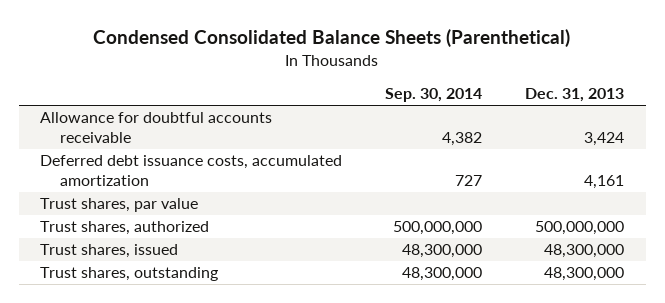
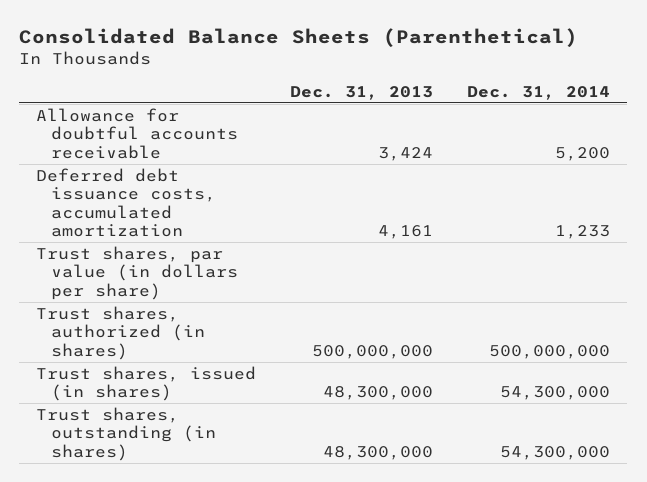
[93,28,571,47] Condensed Consolidated Balance Sheets (Parenthetical) -> [19,28,579,48] Consolidated Balance Sheets (Parenthetical)
[385,88,483,103] Sep. 30, 2014 -> none
none -> [467,85,611,100] Dec. 31, 2014
[40,198,199,213] Trust shares, par value -> [36,245,238,300] Trust shares, par value (in dollars per share)
[40,221,210,236] Trust shares, authorized -> [36,305,205,360] Trust shares, authorized (in shares)
[40,244,179,259] Trust shares, issued -> [36,365,257,402] Trust shares, issued (in shares)
[40,267,219,282] Trust shares, outstanding -> [36,406,216,461] Trust shares, outstanding (in shares)

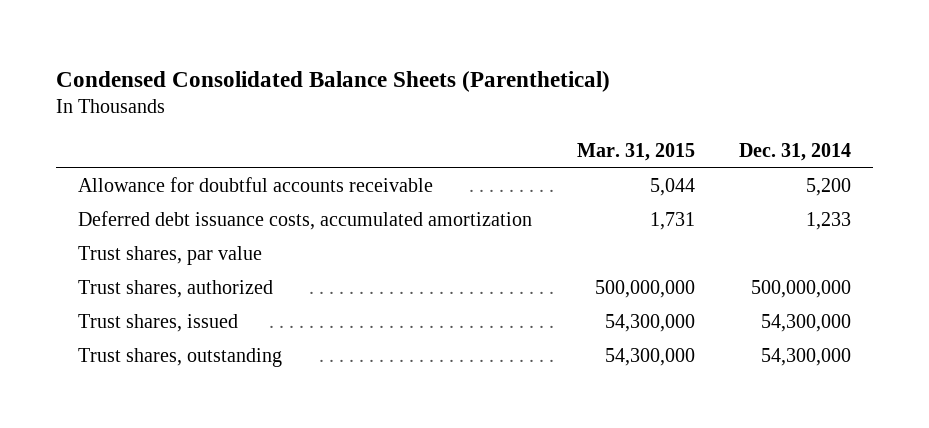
[19,28,579,48] Consolidated Balance Sheets (Parenthetical) -> [55,70,610,92] Condensed Consolidated Balance Sheets (Parenthetical)
[290,85,434,100] Dec. 31, 2013 -> none
none -> [576,142,695,161] Mar. 31, 2015
[36,245,238,300] Trust shares, par value (in dollars per share) -> [78,245,263,265] Trust shares, par value
[36,305,205,360] Trust shares, authorized (in shares) -> [78,279,274,298] Trust shares, authorized
[36,365,257,402] Trust shares, issued (in shares) -> [78,313,239,332] Trust shares, issued
[36,406,216,461] Trust shares, outstanding (in shares) -> [78,347,283,367] Trust shares, outstanding

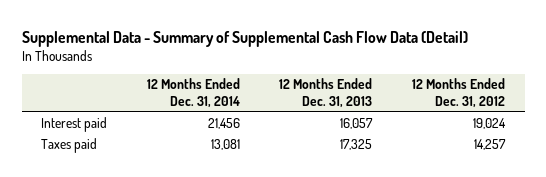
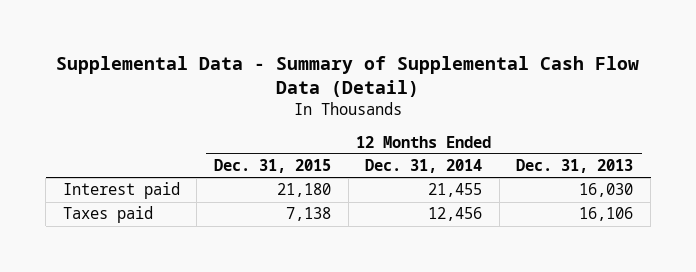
[411,78,505,109] 12 Months Ended Dec. 31, 2012 -> none
none -> [214,159,332,174] Dec. 31, 2015
[207,118,240,130] 21,456 -> [428,183,483,198] 21,455
[340,118,374,130] 16,057 -> [579,183,634,198] 16,030
[210,139,240,151] 13,081 -> [428,207,483,222] 12,456
[340,139,373,151] 17,325 -> [579,207,634,222] 16,106

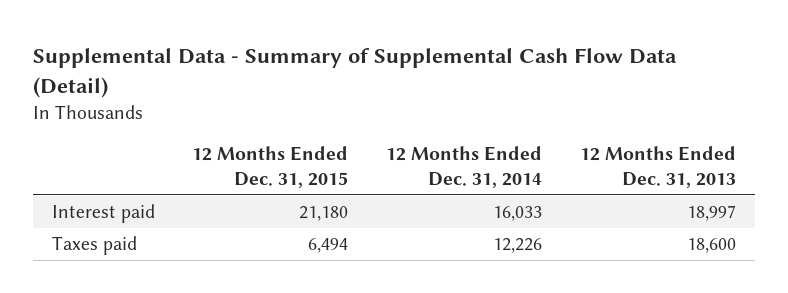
[428,183,483,198] 21,455 -> [493,206,543,222] 16,033
[579,183,634,198] 16,030 -> [687,205,737,222] 18,997
[286,207,332,222] 7,138 -> [308,238,349,254] 6,494
[428,207,483,222] 12,456 -> [493,238,543,254] 12,226
[579,207,634,222] 16,106 -> [687,238,737,254] 18,600

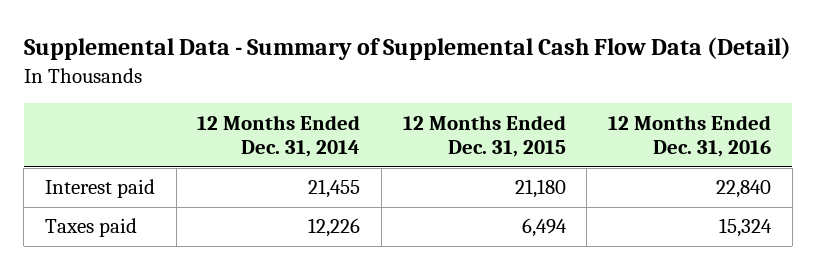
[580,146,737,189] 12 Months Ended Dec. 31, 2013 -> none
none -> [608,114,772,158] 12 Months Ended Dec. 31, 2016
[493,206,543,222] 16,033 -> [308,179,361,199] 21,455

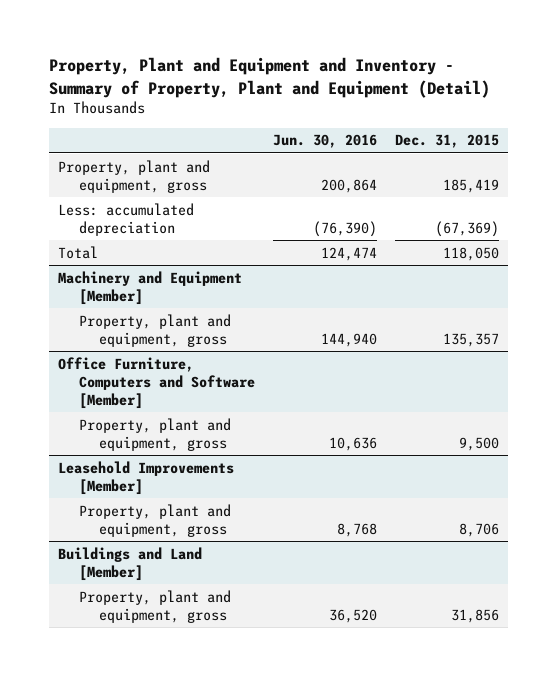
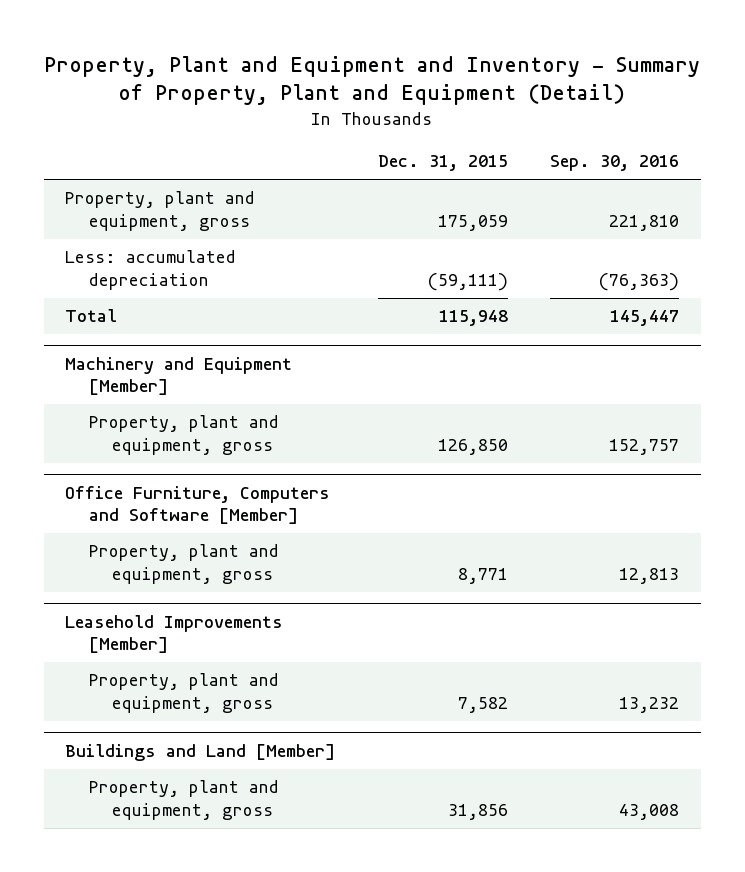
[272,134,377,149] Jun. 30, 2016 -> none
none -> [550,155,680,172] Sep. 30, 2016
[443,178,500,193] 185,419 -> [437,215,508,232] 175,059
[435,220,500,237] (67,369) -> [427,273,508,292] (59,111)
[443,246,500,261] 118,050 -> [438,310,508,327] 115,948
[443,332,500,347] 135,357 -> [437,439,508,456] 126,850
[459,436,500,451] 9,500 -> [457,568,508,585] 8,771
[459,522,500,537] 8,706 -> [457,697,508,714] 7,582

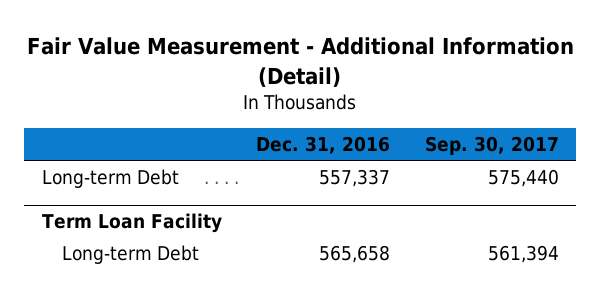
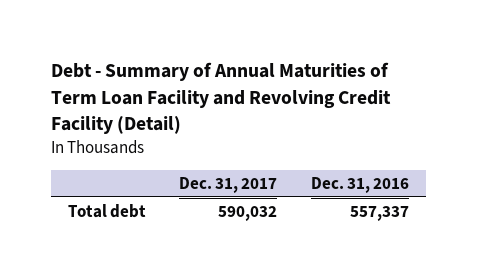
[27,36,575,87] Fair Value Measurement - Additional Information (Detail) -> [50,62,391,135] Debt - Summary of Annual Maturities of Term Loan Facility and Revolving Credit Facility (Detail)
[424,136,559,156] Sep. 30, 2017 -> none
none -> [179,177,278,194] Dec. 31, 2017
[41,213,222,234] Term Loan Facility -> none
[62,244,200,264] Long-term Debt -> none
[41,168,179,188] Long-term Debt -> [67,203,146,218] Total debt

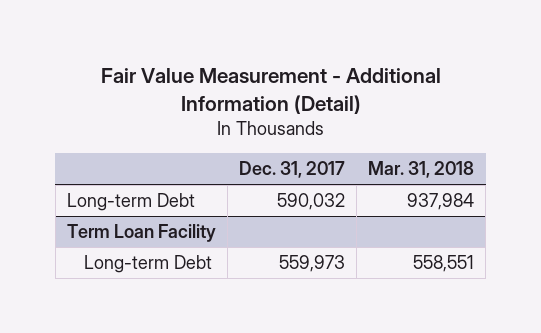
[50,62,391,135] Debt - Summary of Annual Maturities of Term Loan Facility and Revolving Credit Facility (Detail) -> [100,68,441,114] Fair Value Measurement - Additional Information (Detail)
[310,177,409,194] Dec. 31, 2016 -> none
none -> [368,161,475,179] Mar. 31, 2018
[67,203,146,218] Total debt -> [66,193,195,212] Long-term Debt
none -> [66,224,216,243] Term Loan Facility
none -> [84,255,213,274] Long-term Debt

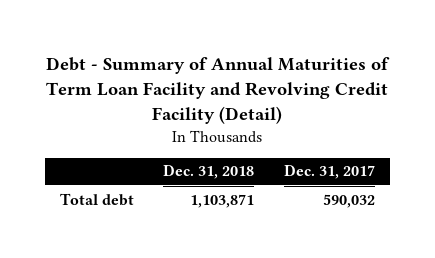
[100,68,441,114] Fair Value Measurement - Additional Information (Detail) -> [46,56,391,124] Debt - Summary of Annual Maturities of Term Loan Facility and Revolving Credit Facility (Detail)
[368,161,475,179] Mar. 31, 2018 -> none
none -> [163,164,255,180] Dec. 31, 2018
[66,224,216,243] Term Loan Facility -> none
[84,255,213,274] Long-term Debt -> none
[66,193,195,212] Long-term Debt -> [59,192,134,206] Total debt

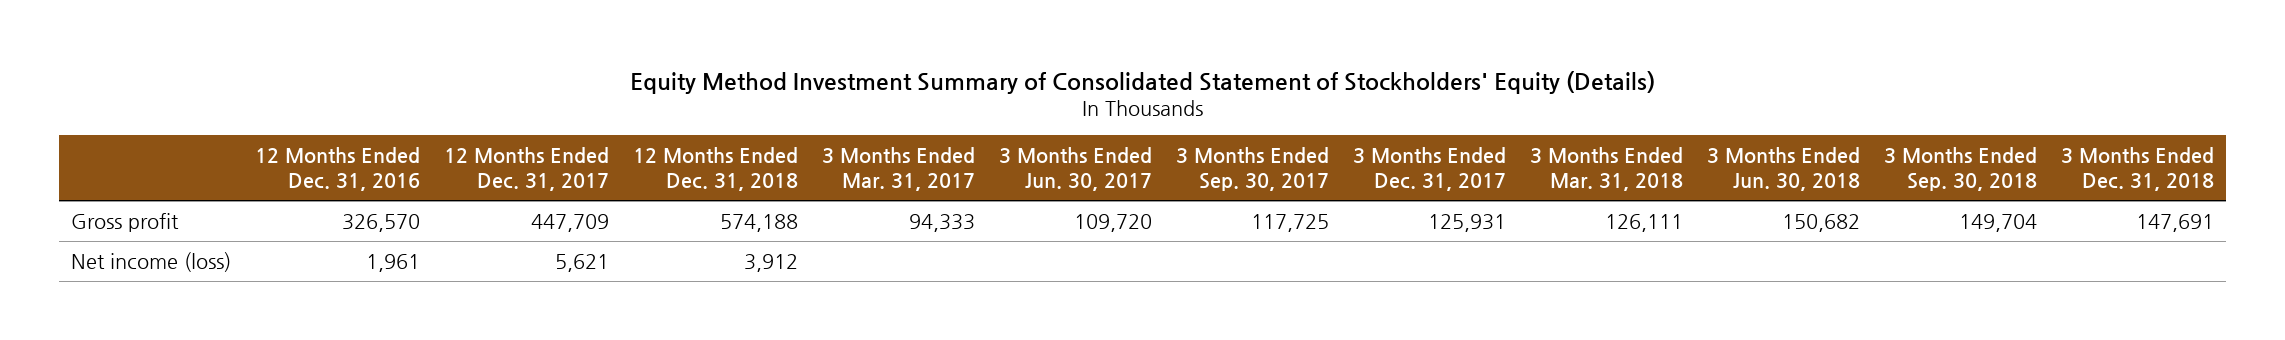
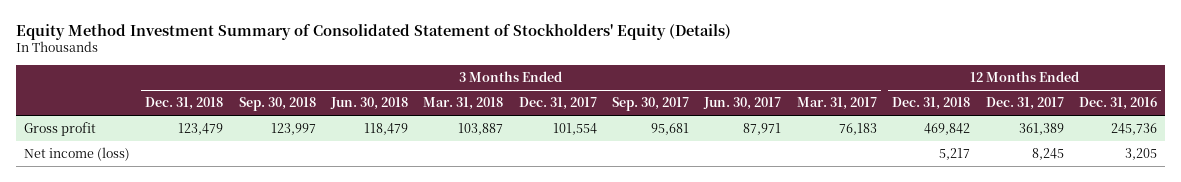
[341,214,420,233] 326,570 -> [1111,123,1158,136] 245,736
[530,214,609,233] 447,709 -> [1018,123,1064,136] 361,389
[719,214,798,233] 574,188 -> [924,123,971,136] 469,842
[909,214,976,233] 94,333 -> [838,123,877,136] 76,183
[1074,214,1153,233] 109,720 -> [743,123,782,136] 87,971
[1251,214,1330,233] 117,725 -> [651,123,690,136] 95,681
[1428,214,1507,233] 125,931 -> [552,123,597,136] 101,554
[1605,214,1684,233] 126,111 -> [458,123,504,136] 103,887
[1782,214,1861,233] 150,682 -> [363,123,408,136] 118,479
[1959,214,2038,233] 149,704 -> [270,123,316,136] 123,997
[2136,214,2215,233] 147,691 -> [178,123,224,136] 123,479
[365,254,420,273] 1,961 -> [1125,148,1158,161] 3,205
[554,254,609,273] 5,621 -> [1031,148,1064,161] 8,245
[743,254,798,273] 3,912 -> [939,148,971,161] 5,217

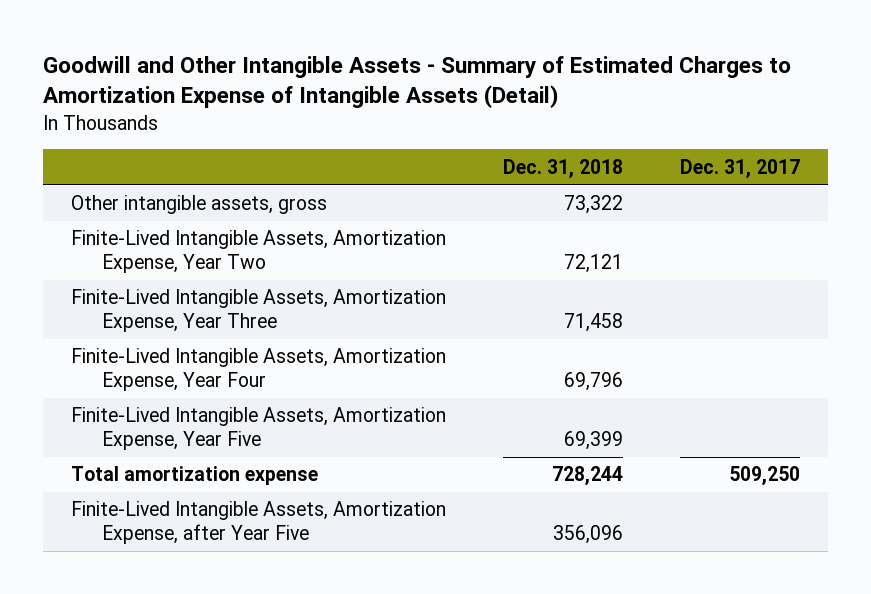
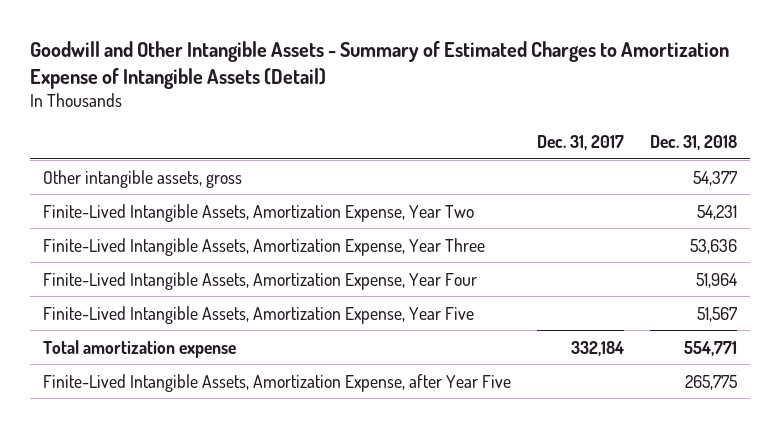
[563,195,623,215] 73,322 -> [693,170,738,186] 54,377
[563,254,623,274] 72,121 -> [697,204,738,220] 54,231
[563,313,623,333] 71,458 -> [690,238,738,254] 53,636
[563,372,623,392] 69,796 -> [696,272,738,288] 51,964
[563,431,623,451] 69,399 -> [697,306,738,322] 51,567
[551,466,623,487] 728,244 -> [684,340,738,356] 554,771
[728,466,800,487] 509,250 -> [571,340,625,356] 332,184
[552,525,623,545] 356,096 -> [685,374,738,390] 265,775

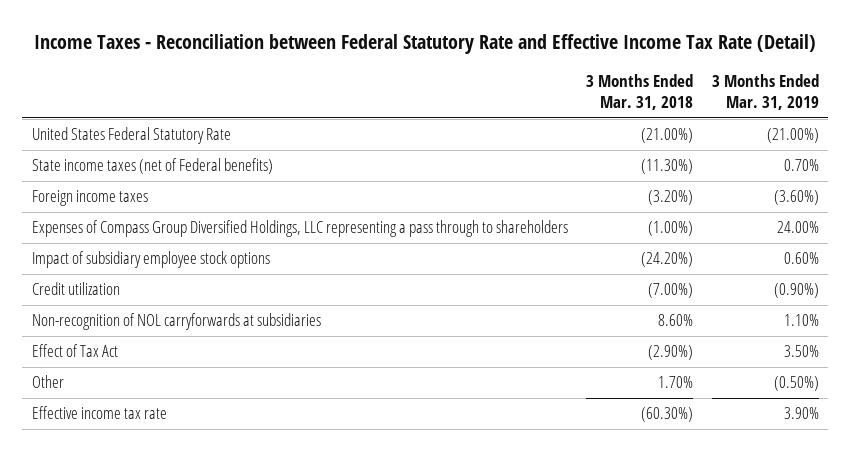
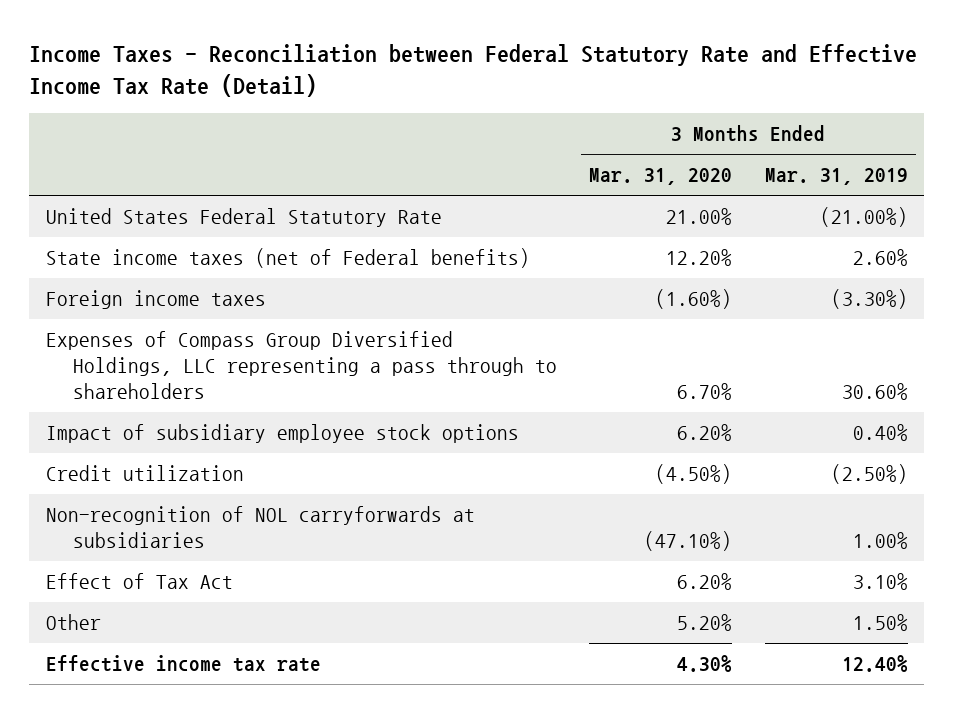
[586,73,694,111] 3 Months Ended Mar. 31, 2018 -> none
none -> [589,168,733,186] Mar. 31, 2020
[783,159,819,172] 0.70% -> [852,249,908,267] 2.60%
[773,190,819,206] (3.60%) -> [830,289,908,310] (3.30%)
[776,221,819,234] 24.00% -> [841,383,908,401] 30.60%
[783,252,819,265] 0.60% -> [852,424,908,442] 0.40%
[773,283,819,299] (0.90%) -> [830,464,908,485] (2.50%)
[783,314,819,327] 1.10% -> [852,532,908,550] 1.00%
[783,345,819,358] 3.50% -> [852,573,908,591] 3.10%
[773,376,819,392] (0.50%) -> [852,614,908,632] 1.50%
[783,407,819,420] 3.90% -> [841,655,908,673] 12.40%

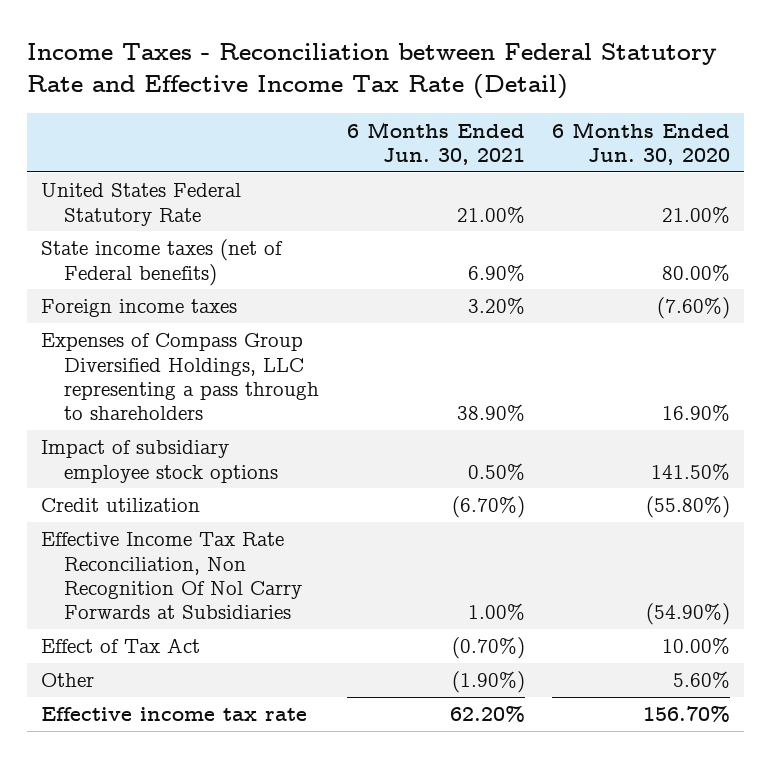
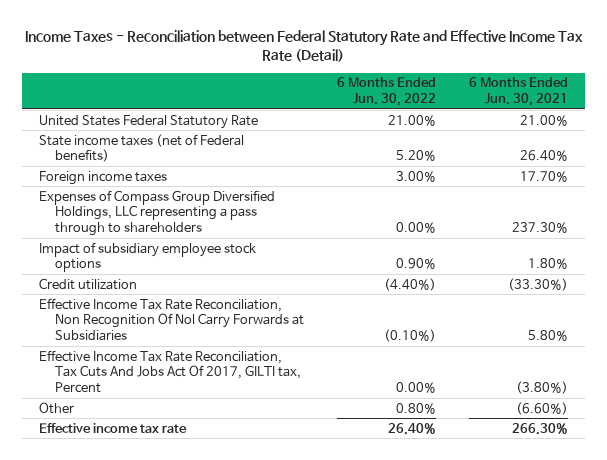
[552,121,731,166] 6 Months Ended Jun. 30, 2020 -> none
none -> [336,77,436,107] 6 Months Ended Jun. 30, 2022
[40,638,200,654] Effect of Tax Act -> none
[467,263,525,281] 6.90% -> [520,150,569,162] 26.40%
[467,297,525,315] 3.20% -> [520,170,569,182] 17.70%
[456,404,525,422] 38.90% -> [512,222,569,234] 237.30%
[467,462,525,480] 0.50% -> [528,258,569,270] 1.80%
[451,496,525,519] (6.70%) -> [508,277,569,291] (33.30%)
[467,603,525,621] 1.00% -> [528,330,569,342] 5.80%
none -> [38,349,301,394] Effective Income Tax Rate Reconciliation, Tax Cuts And Jobs Act Of 2017, GILTI tax, Percent
[451,671,525,694] (1.90%) -> [516,401,569,415] (6.60%)
[449,706,525,723] 62.20% -> [512,422,569,435] 266.30%

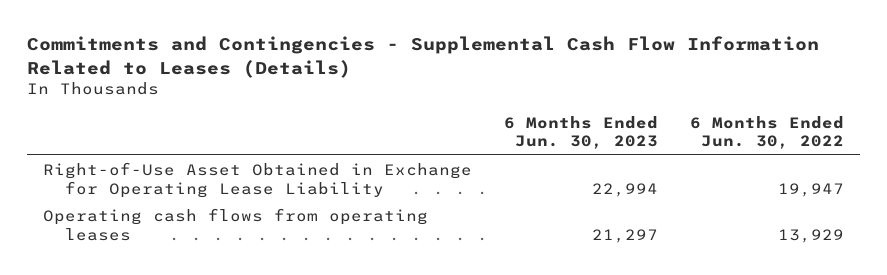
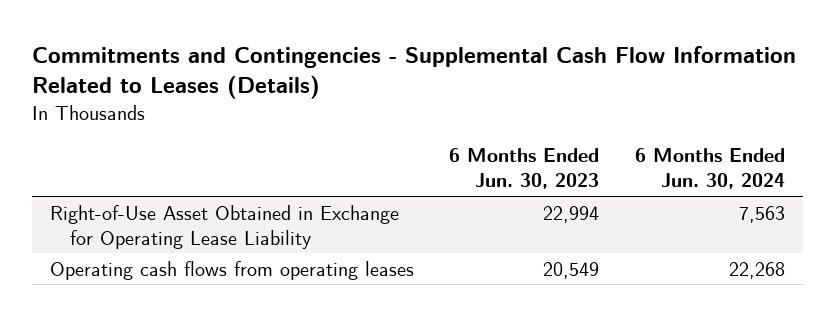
[690,115,845,150] 6 Months Ended Jun. 30, 2022 -> none
none -> [634,148,785,190] 6 Months Ended Jun. 30, 2024
[592,228,659,243] 21,297 -> [543,261,600,279] 20,549

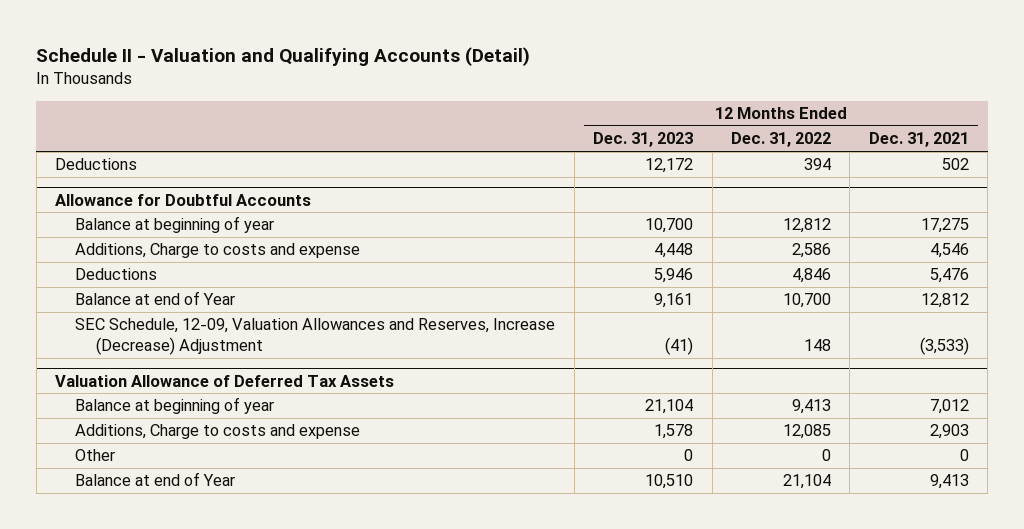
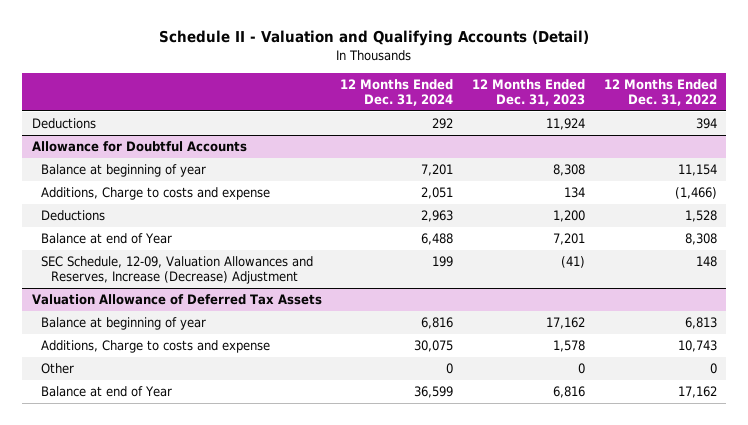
[868,132,969,148] Dec. 31, 2021 -> none
none -> [340,79,454,107] 12 Months Ended Dec. 31, 2024
[645,158,694,174] 12,172 -> [546,118,586,131] 11,924
[645,218,694,234] 10,700 -> [553,164,586,177] 8,308
[783,218,832,234] 12,812 -> [677,164,717,177] 11,154
[654,243,694,259] 4,448 -> [564,187,586,199] 134
[792,243,832,259] 2,586 -> [674,187,717,200] (1,466)
[654,268,694,284] 5,946 -> [553,210,586,223] 1,200
[792,268,832,284] 4,846 -> [684,210,717,223] 1,528
[654,293,694,309] 9,161 -> [553,233,586,246] 7,201
[783,293,832,309] 10,700 -> [684,233,717,246] 8,308
[645,399,694,415] 21,104 -> [546,317,586,330] 17,162
[792,399,832,415] 9,413 -> [684,317,717,330] 6,813
[783,424,832,440] 12,085 -> [677,340,717,353] 10,743
[645,474,694,490] 10,510 -> [553,386,586,399] 6,816
[783,474,832,490] 21,104 -> [677,386,717,399] 17,162

